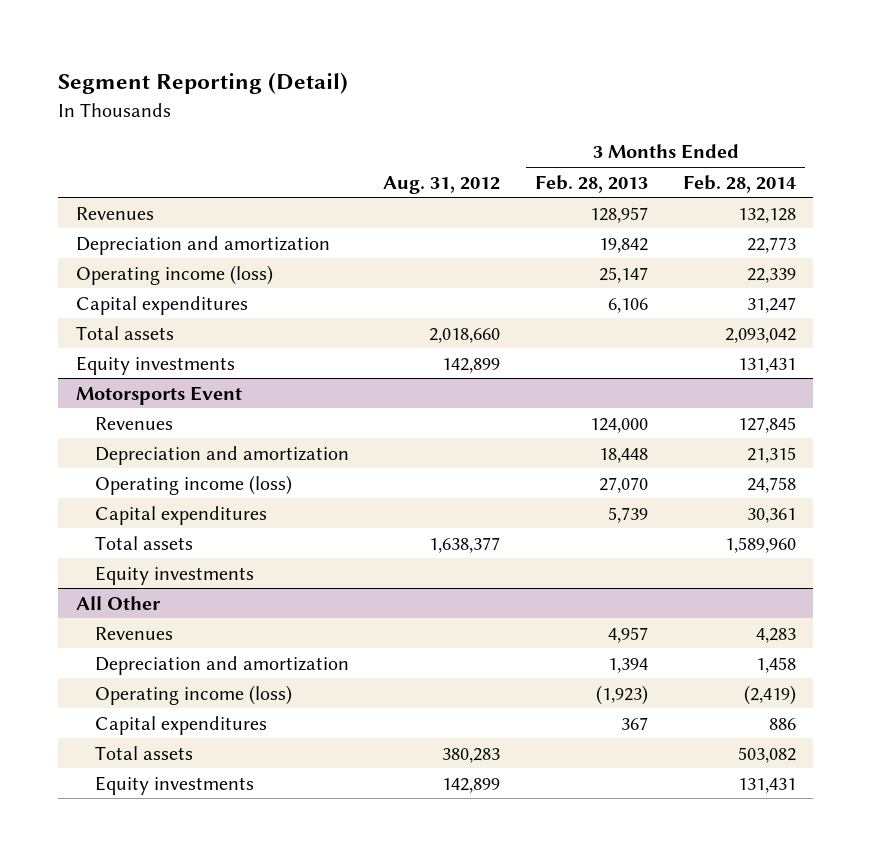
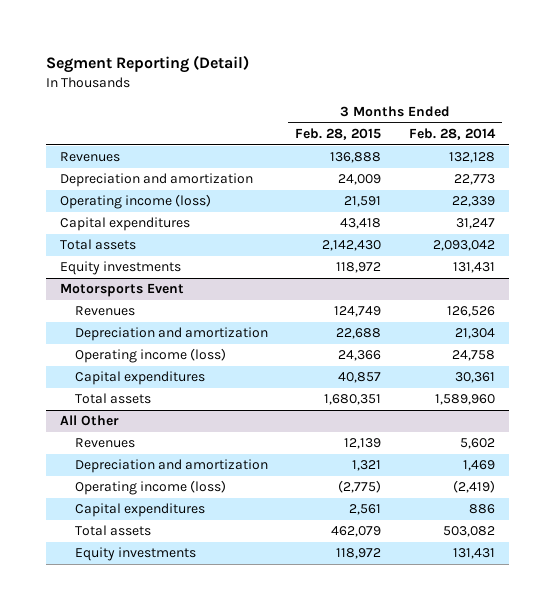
[383,175,501,194] Aug. 31, 2012 -> none
[535,174,649,193] Feb. 28, 2013 -> none
none -> [295,128,382,141] Feb. 28, 2015
[738,416,797,433] 127,845 -> [446,306,495,318] 126,526
[747,446,797,463] 21,315 -> [454,328,495,340] 21,304
[94,565,254,585] Equity investments -> none
[756,627,797,643] 4,283 -> [459,438,495,450] 5,602
[756,656,797,673] 1,458 -> [462,460,495,472] 1,469

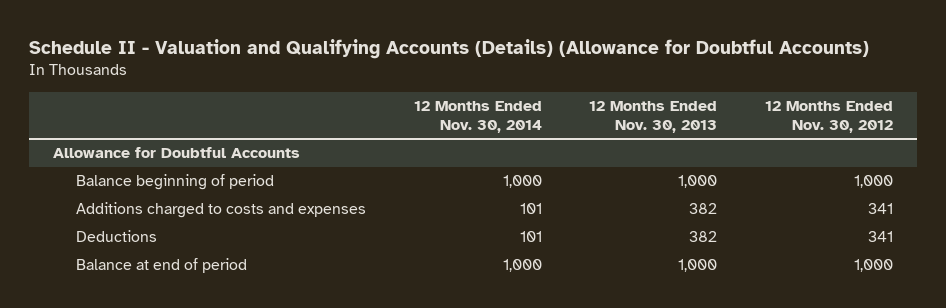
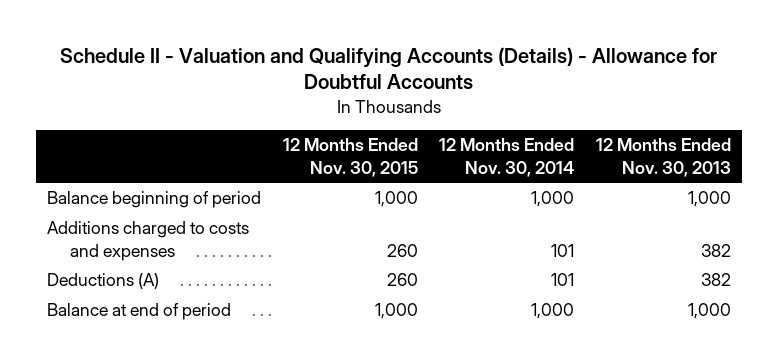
[28,38,869,59] Schedule II - Valuation and Qualifying Accounts (Details) (Allowance for Doubtful Accounts) -> [59,46,717,90] Schedule II - Valuation and Qualifying Accounts (Details) - Allowance for Doubtful Accounts
[765,101,894,133] 12 Months Ended Nov. 30, 2012 -> none
none -> [282,138,418,177] 12 Months Ended Nov. 30, 2015
[52,147,300,159] Allowance for Doubtful Accounts -> none
[75,230,157,243] Deductions -> [46,273,159,290] Deductions (A)

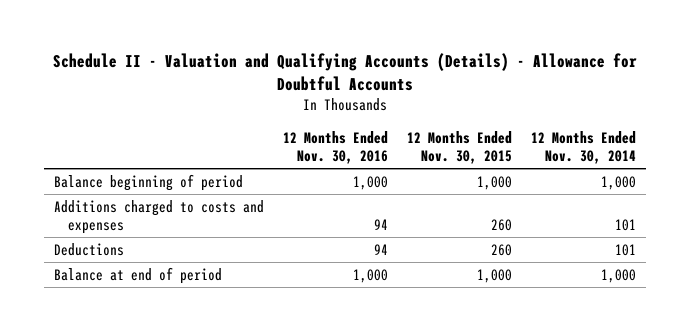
[596,138,732,177] 12 Months Ended Nov. 30, 2013 -> none
none -> [282,130,388,164] 12 Months Ended Nov. 30, 2016
[46,273,159,290] Deductions (A) -> [53,242,124,256] Deductions

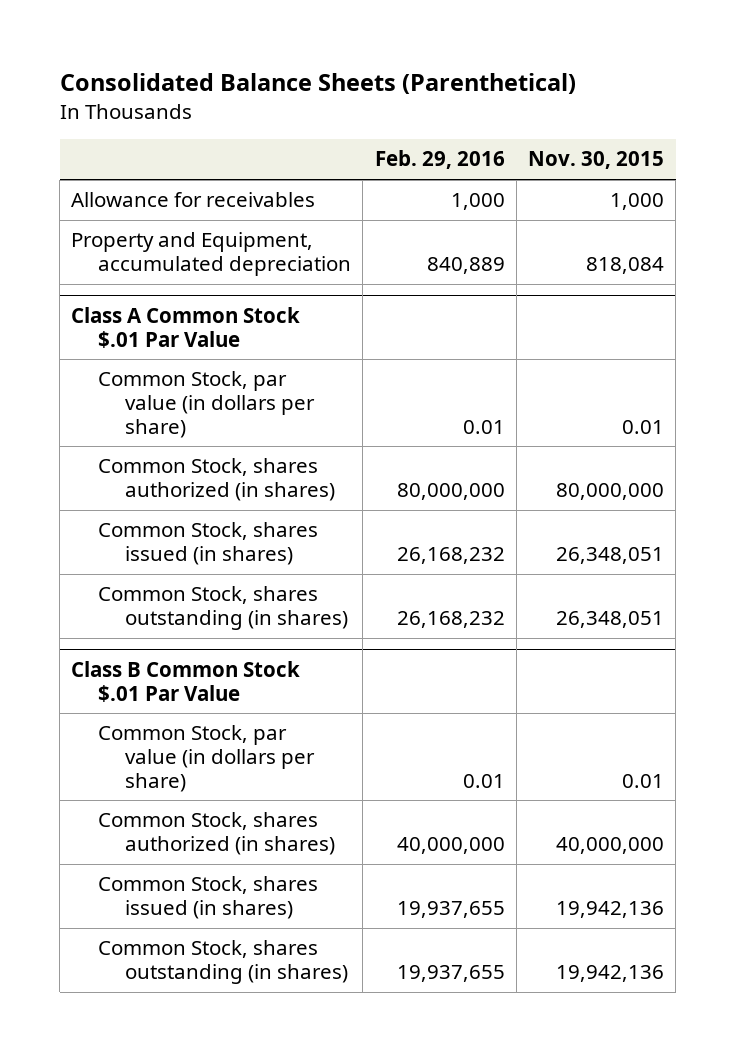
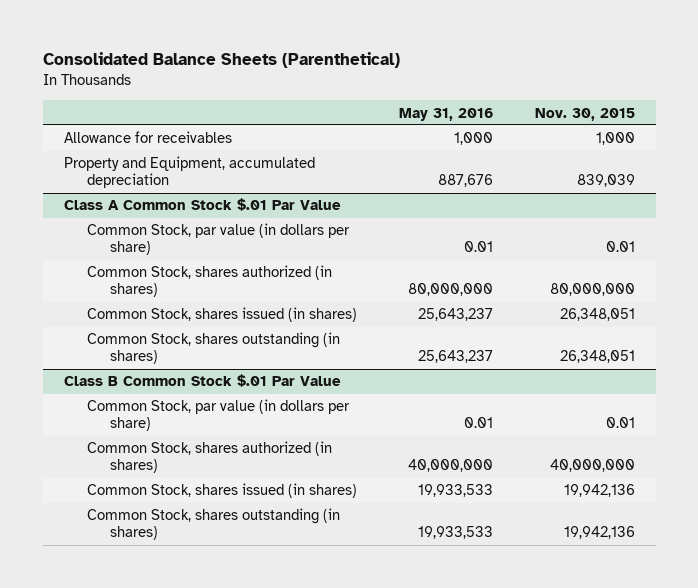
[374,150,505,170] Feb. 29, 2016 -> none
none -> [398,107,493,121] May 31, 2016
[585,257,664,275] 818,084 -> [576,174,635,188] 839,039

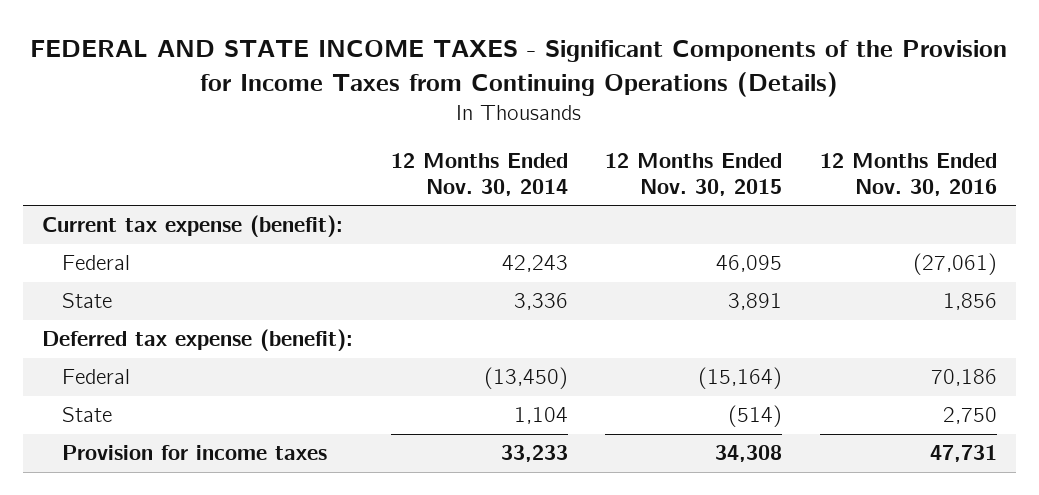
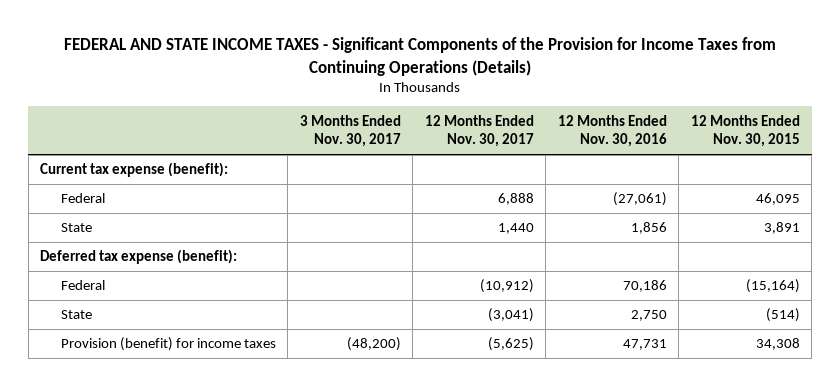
[390,152,568,196] 12 Months Ended Nov. 30, 2014 -> none
none -> [299,114,401,148] 3 Months Ended Nov. 30, 2017
none -> [424,114,534,148] 12 Months Ended Nov. 30, 2017
[61,445,327,461] Provision for income taxes -> [60,337,276,352] Provision (benefit) for income taxes

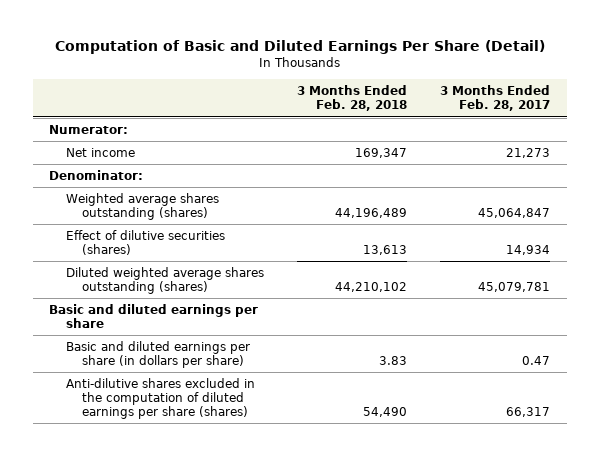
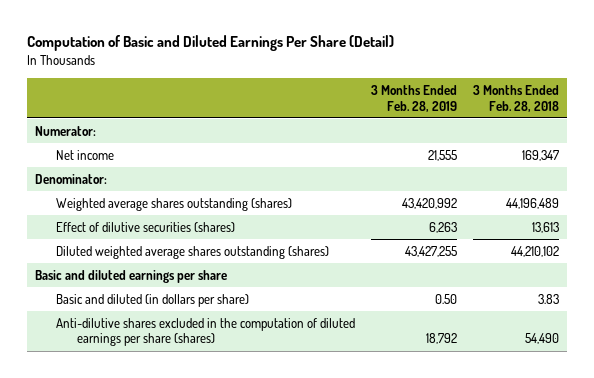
[440,85,551,112] 3 Months Ended Feb. 28, 2017 -> none
none -> [371,85,458,112] 3 Months Ended Feb. 28, 2019
[65,340,250,369] Basic and diluted earnings per share (in dollars per share) -> [55,293,249,307] Basic and diluted (in dollars per share)

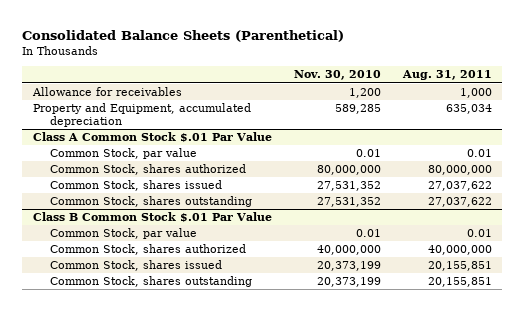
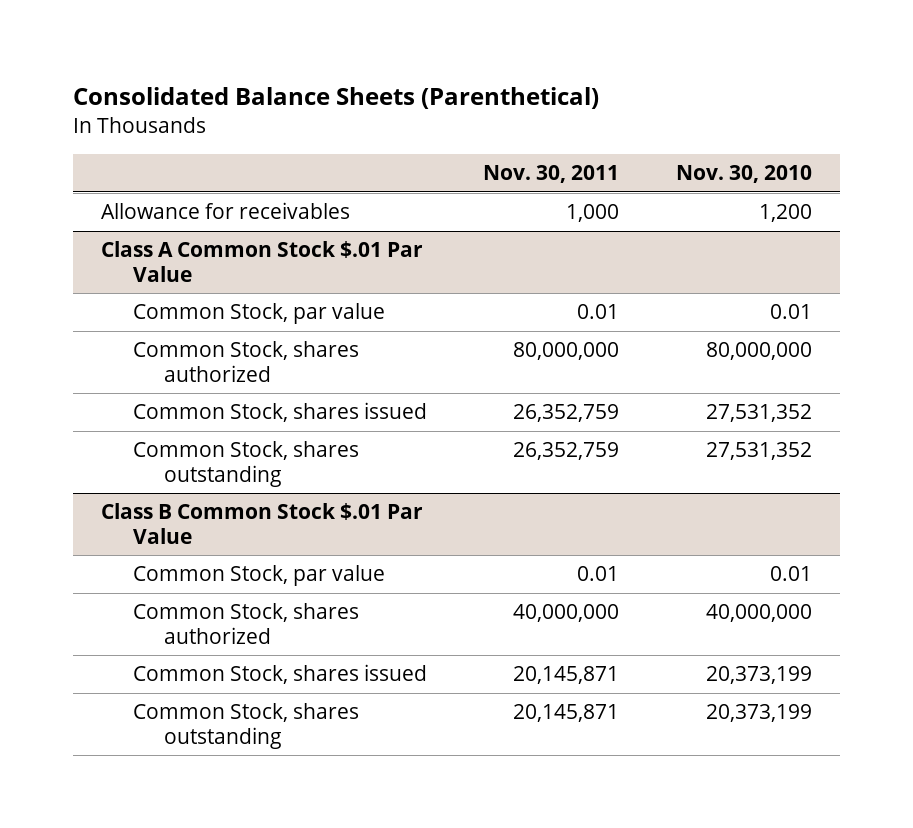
[401,70,492,81] Aug. 31, 2011 -> none
none -> [483,165,620,184] Nov. 30, 2011
[33,103,252,128] Property and Equipment, accumulated depreciation -> none

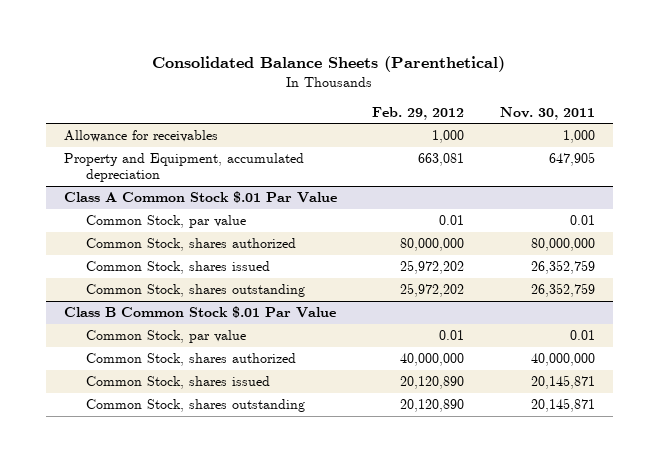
[675,165,812,184] Nov. 30, 2010 -> none
none -> [372,106,465,120] Feb. 29, 2012
none -> [63,153,304,183] Property and Equipment, accumulated depreciation

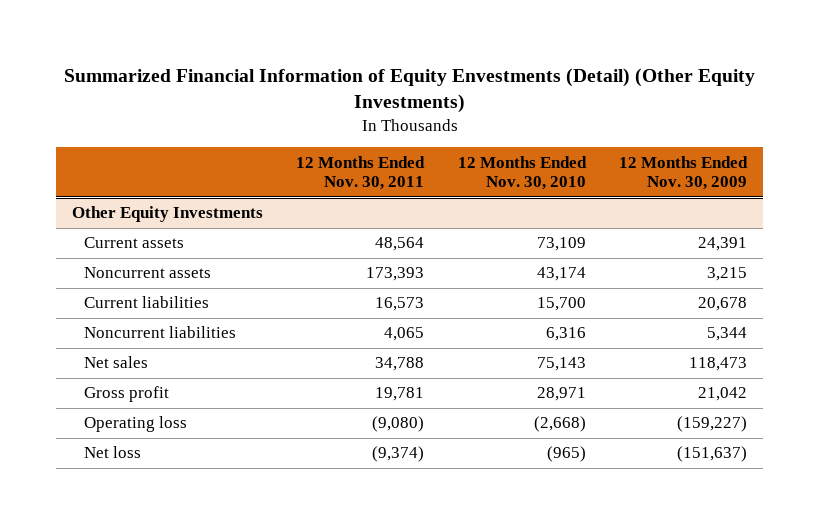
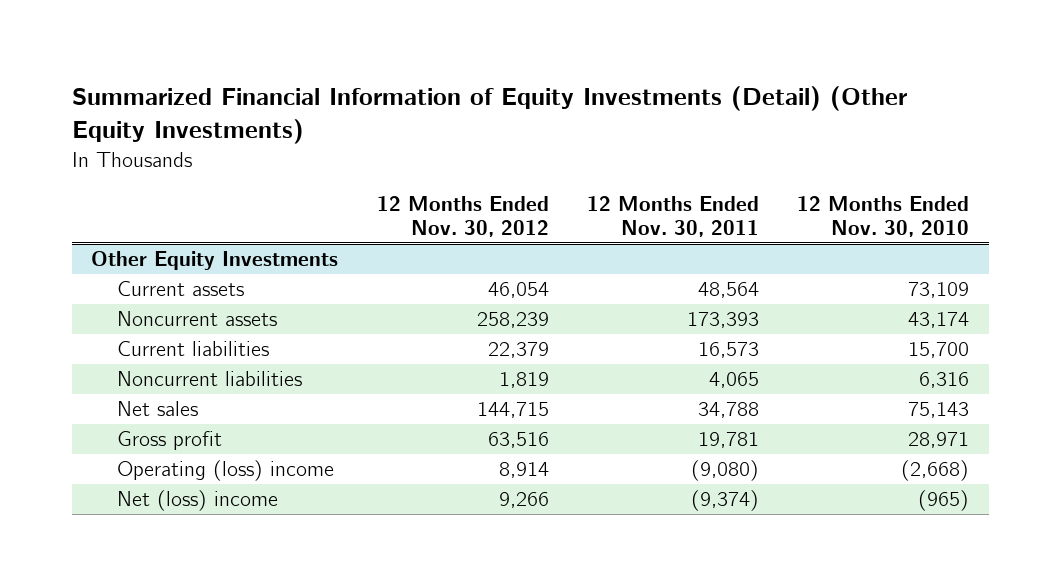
[63,67,755,113] Summarized Financial Information of Equity Envestments (Detail) (Other Equity Investments) -> [72,86,908,145] Summarized Financial Information of Equity Investments (Detail) (Other Equity Investments)
[618,155,748,191] 12 Months Ended Nov. 30, 2009 -> none
none -> [376,195,549,238] 12 Months Ended Nov. 30, 2012
[84,416,188,433] Operating loss -> [116,460,334,482] Operating (loss) income
[84,446,142,459] Net loss -> [116,490,278,512] Net (loss) income

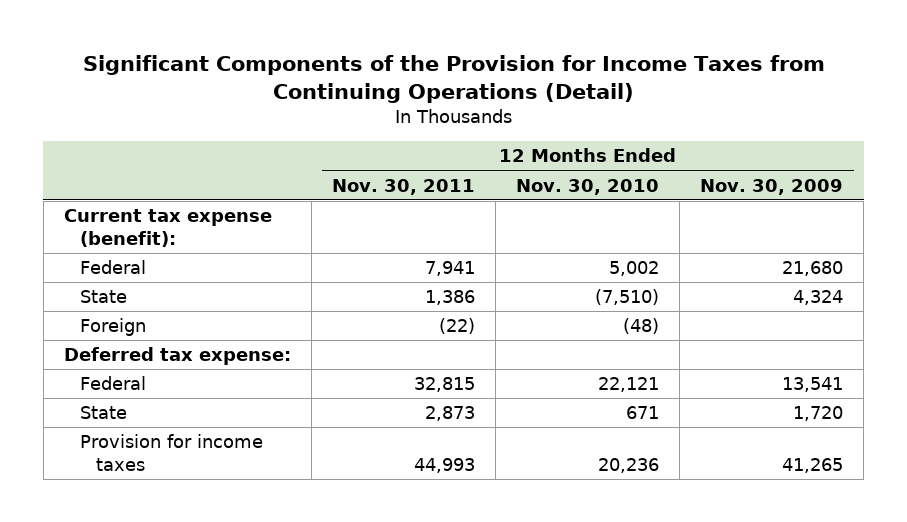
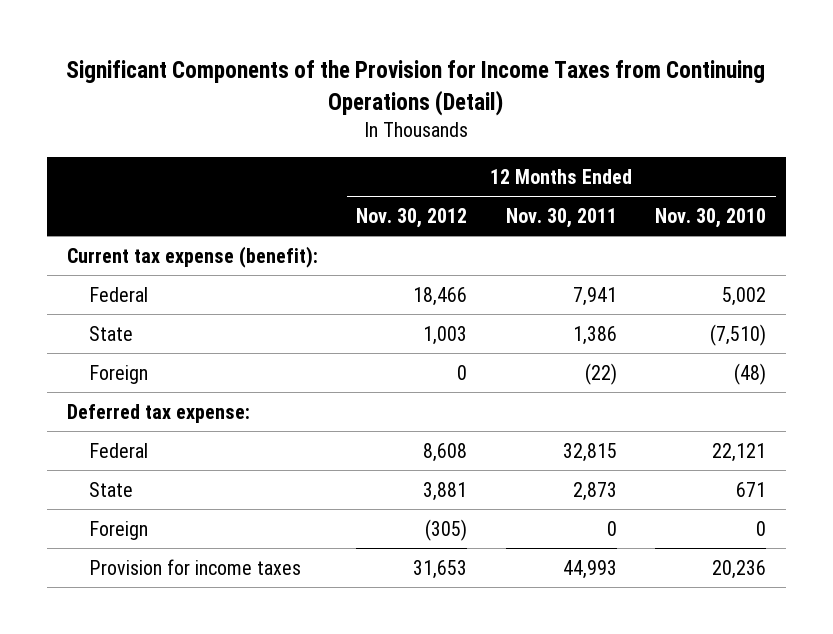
[700,178,844,195] Nov. 30, 2009 -> none
none -> [356,207,468,228] Nov. 30, 2012
none -> [89,520,149,540] Foreign

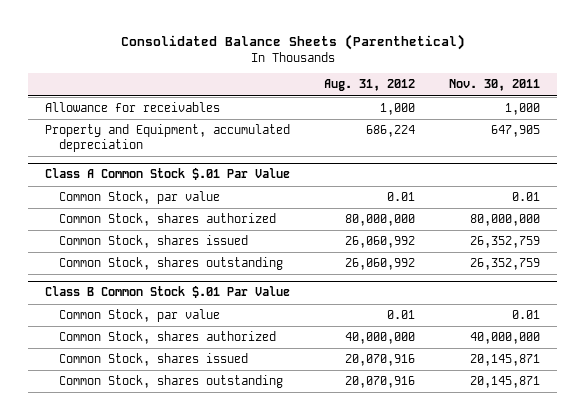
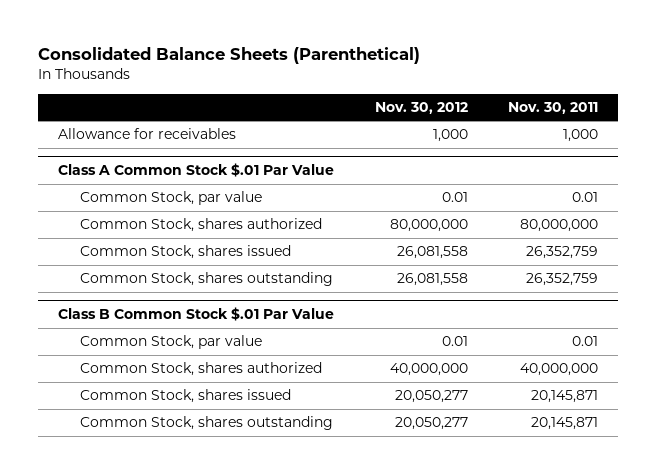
[324,79,416,92] Aug. 31, 2012 -> none
none -> [374,102,468,115] Nov. 30, 2012
[45,124,291,152] Property and Equipment, accumulated depreciation -> none

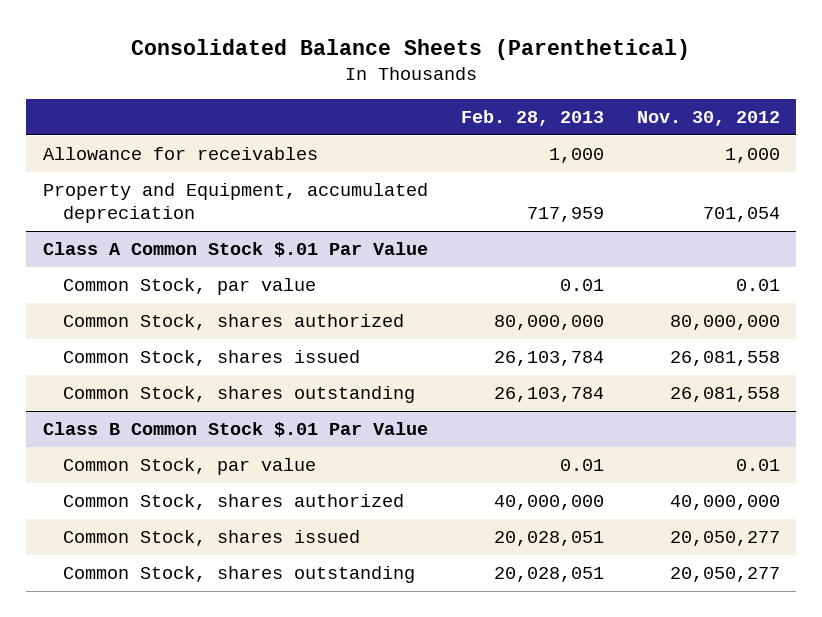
[508,102,599,115] Nov. 30, 2011 -> none
none -> [460,109,604,126] Feb. 28, 2013
none -> [42,183,428,224] Property and Equipment, accumulated depreciation

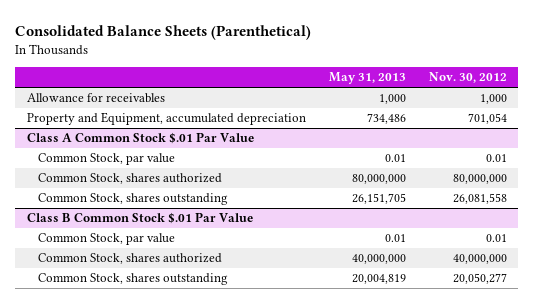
[460,109,604,126] Feb. 28, 2013 -> none
none -> [328,72,406,85] May 31, 2013
[63,350,361,367] Common Stock, shares issued -> none
[63,530,361,547] Common Stock, shares issued -> none

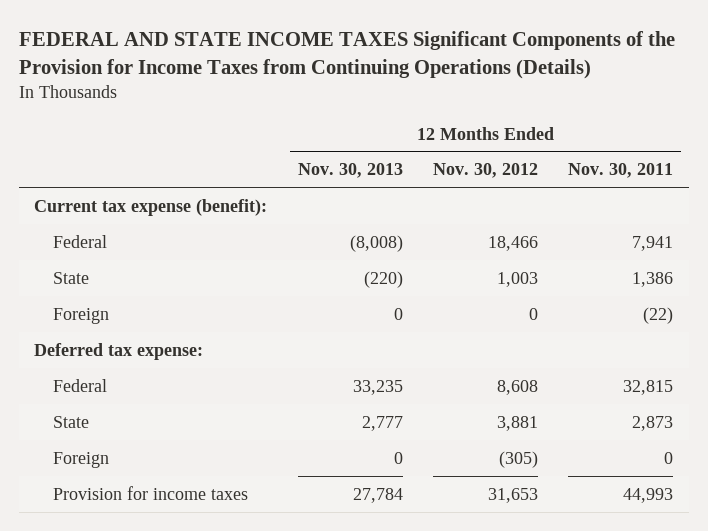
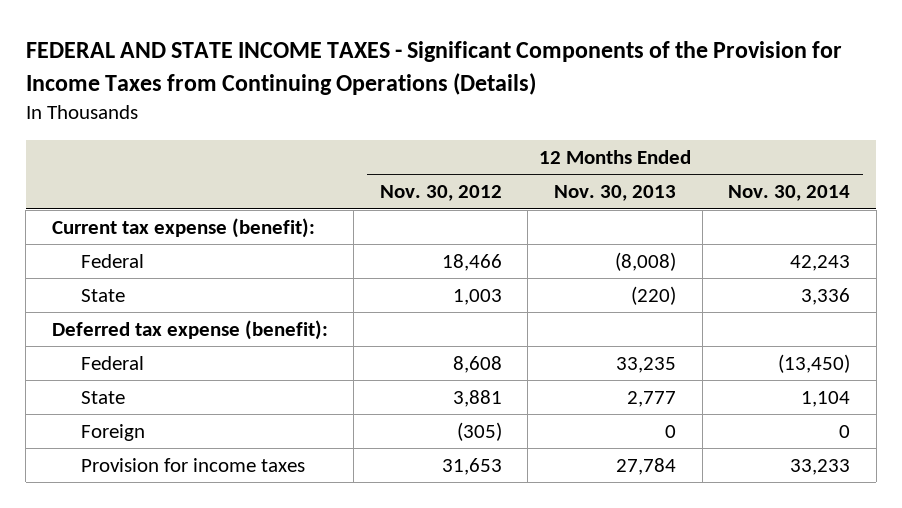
[18,31,675,80] FEDERAL AND STATE INCOME TAXES Significant Components of the Provision for Income Taxes from Continuing Operations (Details) -> [25,41,842,95] FEDERAL AND STATE INCOME TAXES - Significant Components of the Provision for Income Taxes from Continuing Operations (Details)
[568,163,674,179] Nov. 30, 2011 -> none
none -> [728,185,851,202] Nov. 30, 2014
[52,307,109,324] Foreign -> none
[34,342,204,360] Deferred tax expense: -> [51,320,328,341] Deferred tax expense (benefit):

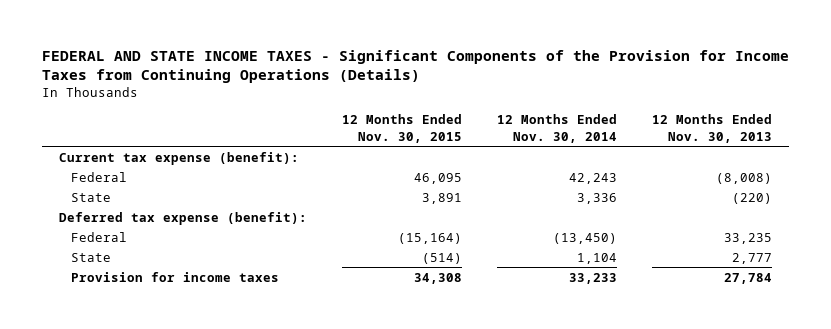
[379,185,502,202] Nov. 30, 2012 -> none
none -> [341,114,462,143] 12 Months Ended Nov. 30, 2015
[80,424,145,442] Foreign -> none

